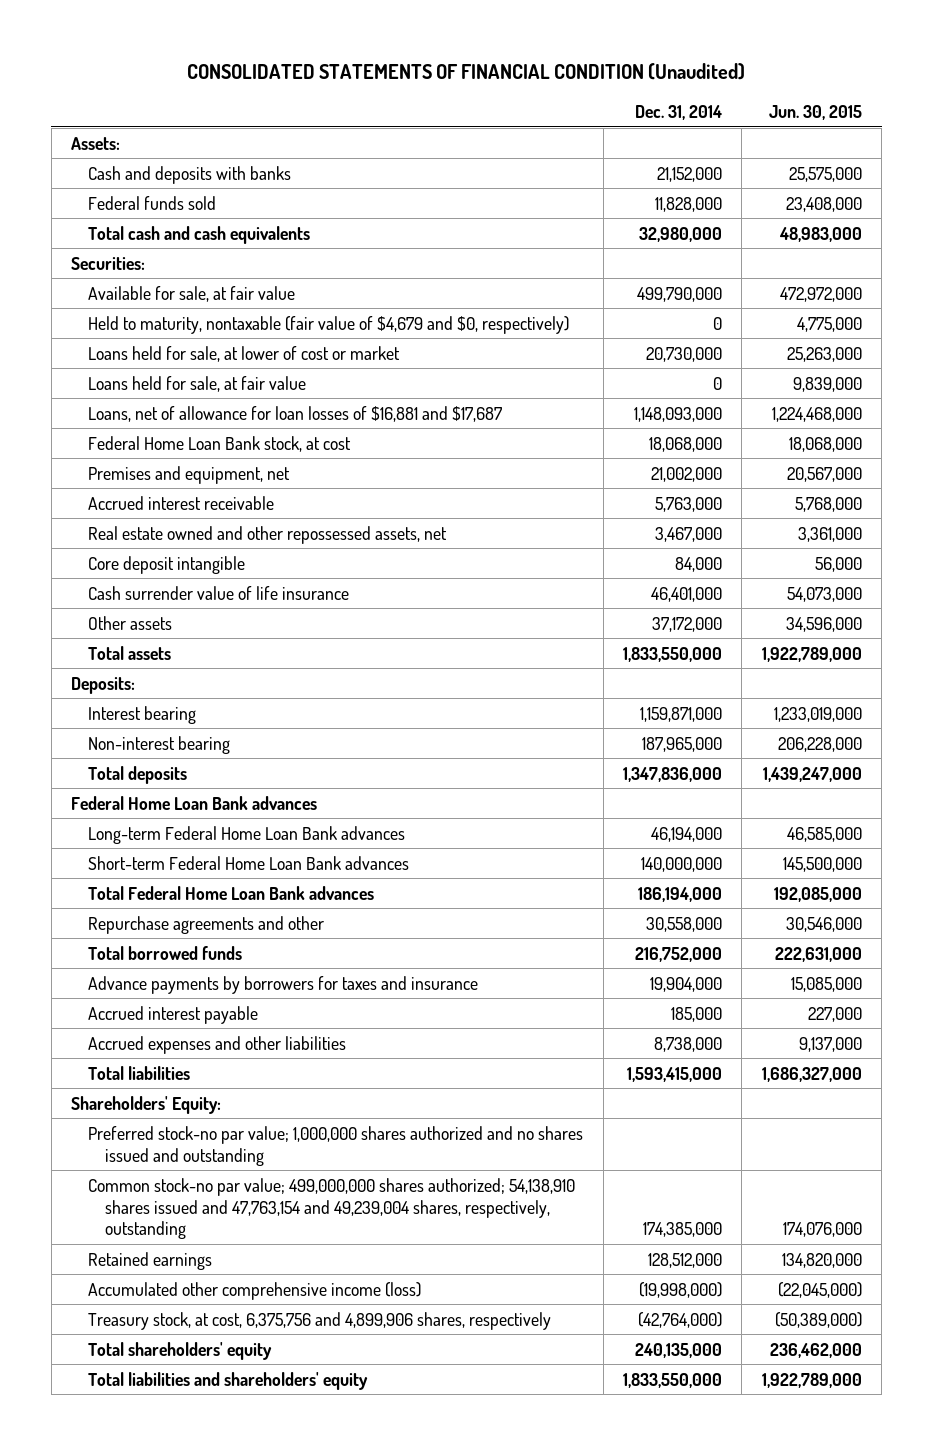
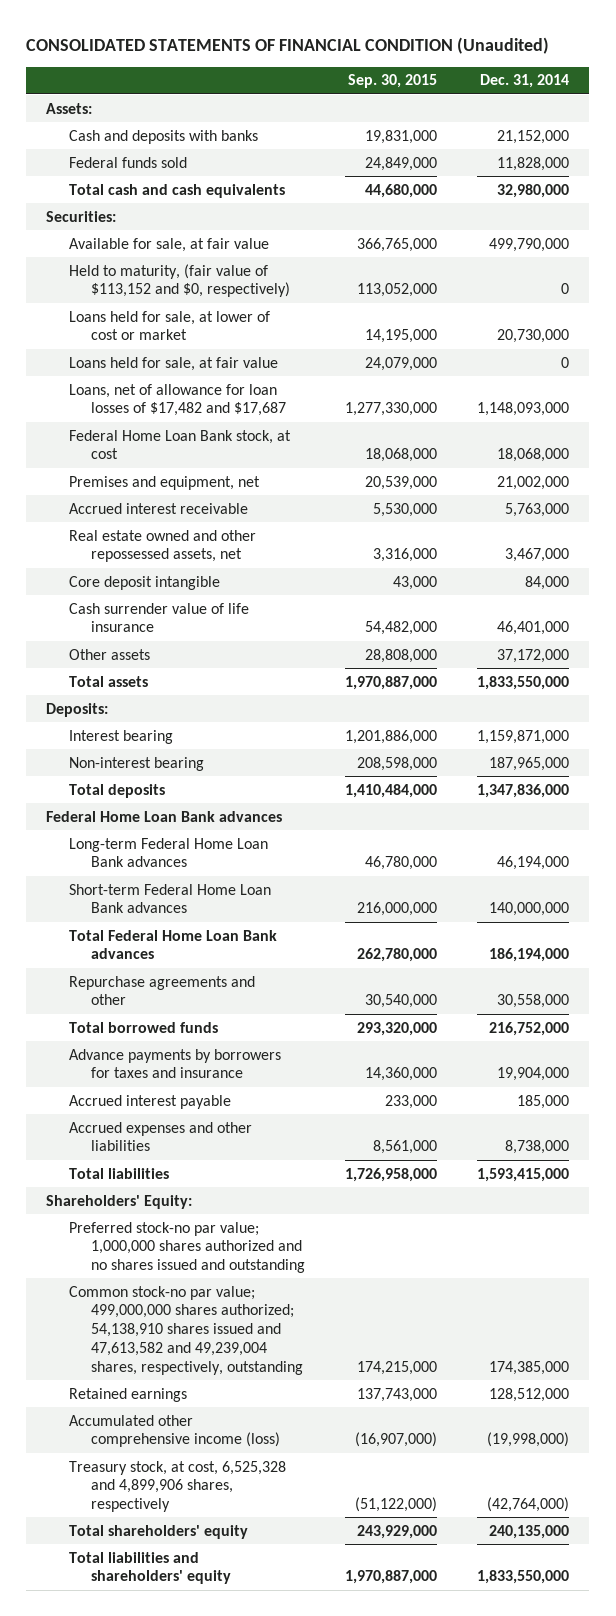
[768,104,862,120] Jun. 30, 2015 -> none
none -> [348,74,438,89] Sep. 30, 2015
[88,315,570,334] Held to maturity, nontaxable (fair value of $4,679 and $0, respectively) -> [68,263,291,298] Held to maturity, (fair value of $113,152 and $0, respectively)
[88,405,503,422] Loans, net of allowance for loan losses of $16,881 and $17,687 -> [68,383,287,417] Loans, net of allowance for loan losses of $17,482 and $17,687
[88,1177,576,1240] Common stock-no par value; 499,000,000 shares authorized; 54,138,910 shares issued and 47,763,154 and 49,239,004 shares, respectively, outstanding -> [68,1285,304,1375] Common stock-no par value; 499,000,000 shares authorized; 54,138,910 shares issued and 47,613,582 and 49,239,004 shares, respectively, outstanding
[88,1311,552,1330] Treasury stock, at cost, 6,375,756 and 4,899,906 shares, respectively -> [68,1460,286,1513] Treasury stock, at cost, 6,525,328 and 4,899,906 shares, respectively

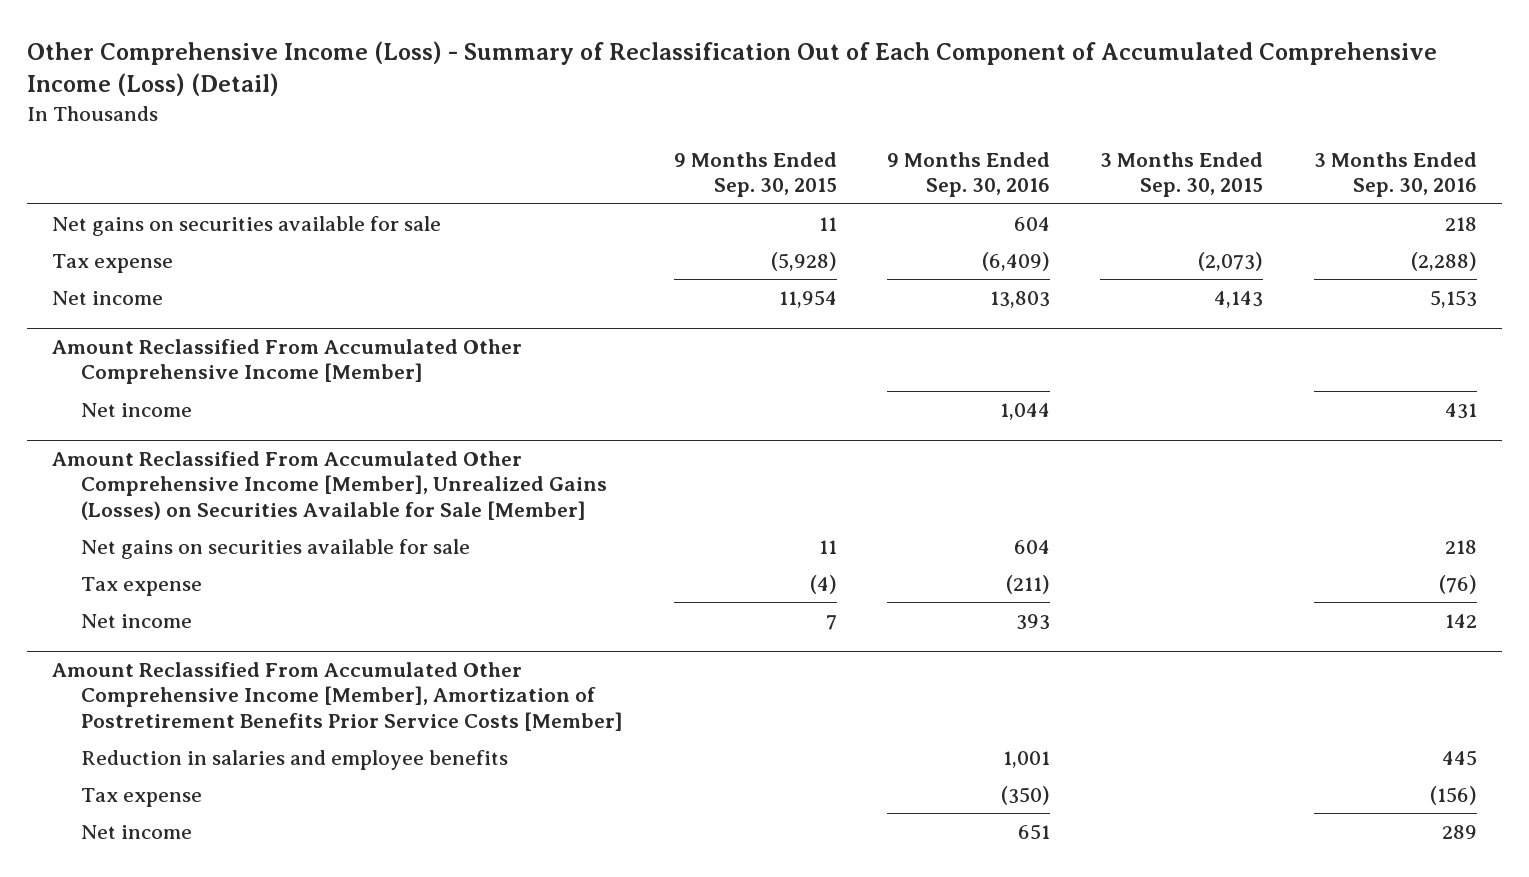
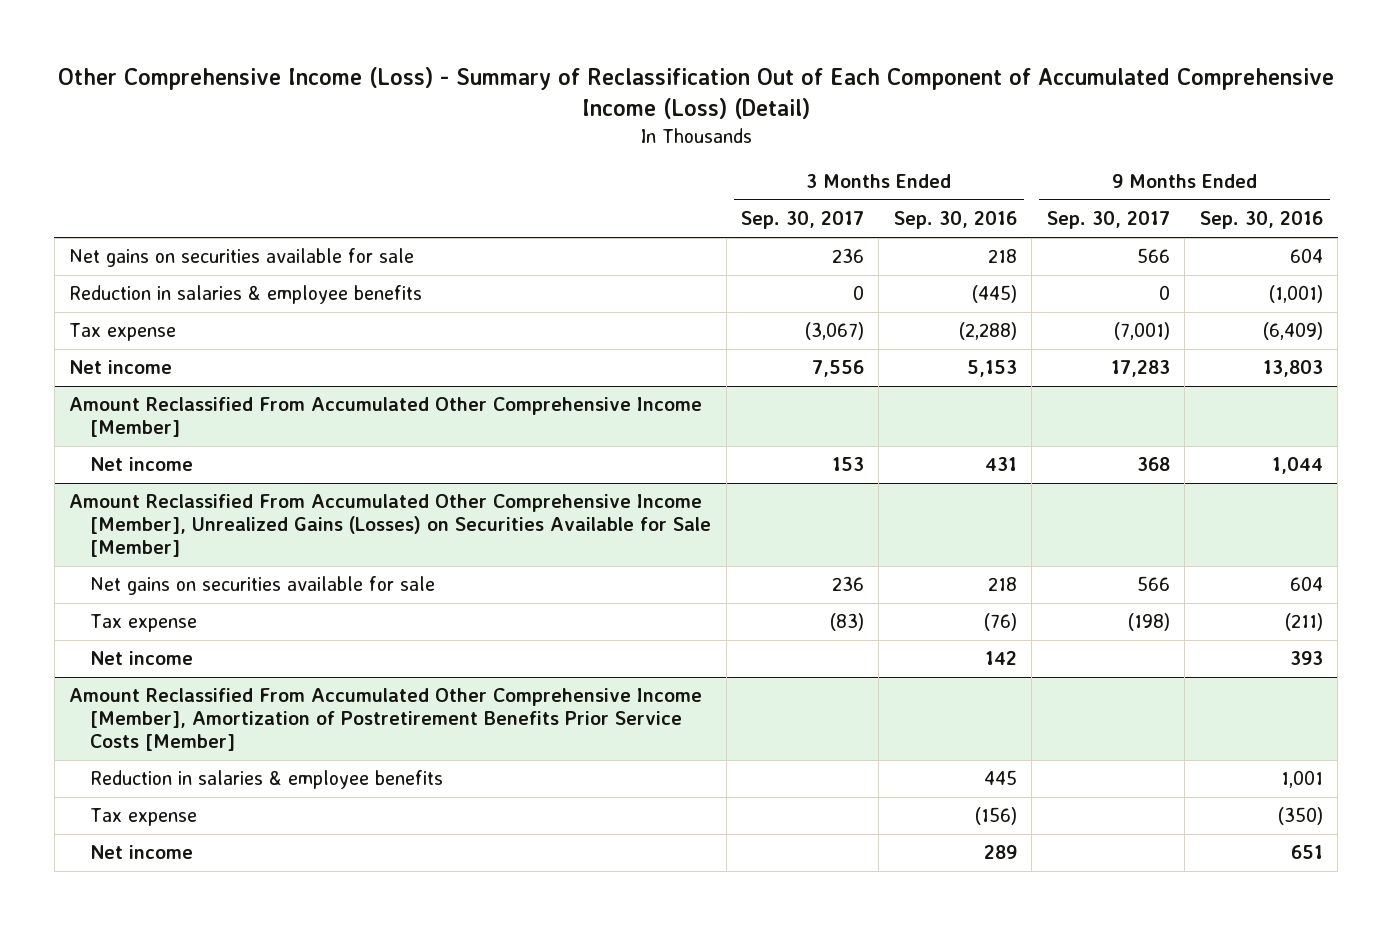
[673,152,837,198] 9 Months Ended Sep. 30, 2015 -> none
[1100,152,1264,198] 3 Months Ended Sep. 30, 2015 -> none
none -> [741,211,865,230] Sep. 30, 2017
none -> [1046,211,1170,230] Sep. 30, 2017
none -> [68,285,422,305] Reduction in salaries & employee benefits
[81,749,509,770] Reduction in salaries and employee benefits -> [90,770,444,790] Reduction in salaries & employee benefits

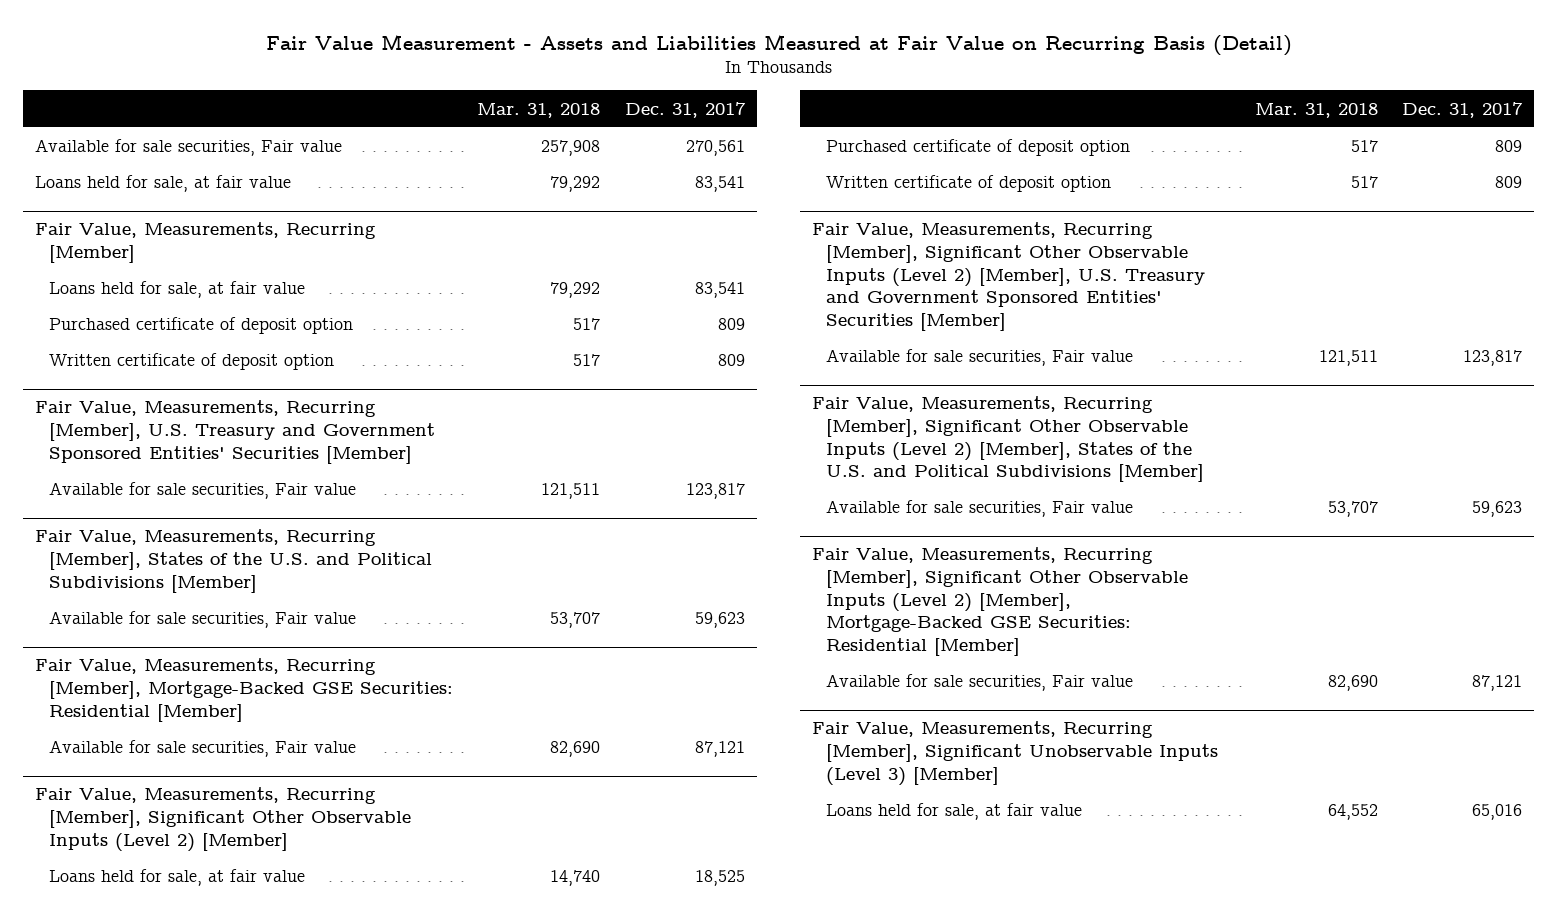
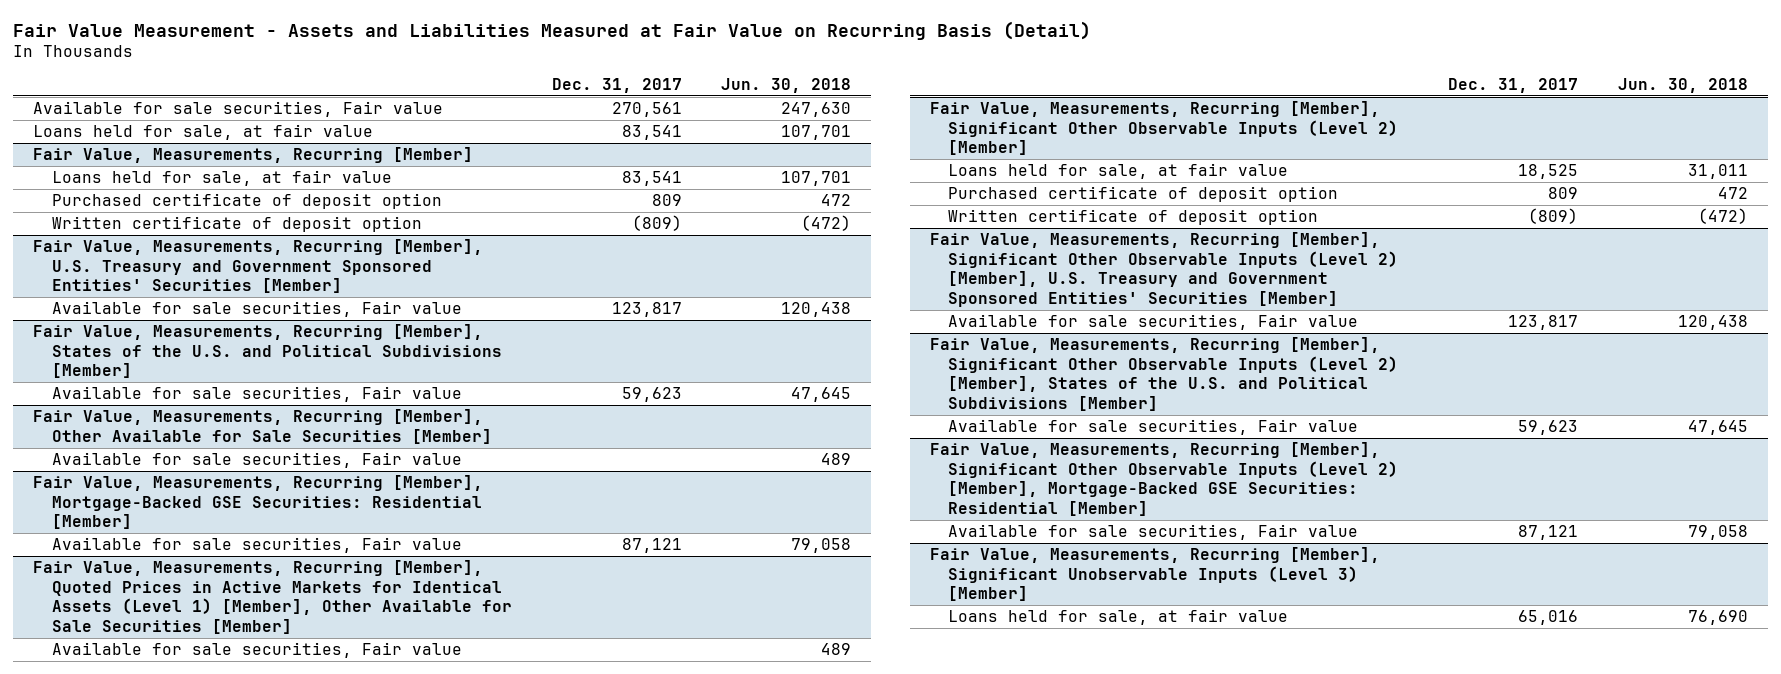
[477,102,601,118] Mar. 31, 2018 -> none
none -> [721,77,852,93] Jun. 30, 2018
[717,354,745,367] 809 -> [631,215,682,232] (809)
none -> [32,409,492,444] Fair Value, Measurements, Recurring [Member], Other Available for Sale Securities [Member]
none -> [51,452,462,469] Available for sale securities, Fair value
none -> [32,560,512,634] Fair Value, Measurements, Recurring [Member], Quoted Prices in Active Markets for Identical Assets (Level 1) [Member], Other Available for Sale Securities [Member]
none -> [51,642,462,659] Available for sale securities, Fair value
[1495,176,1523,189] 809 -> [1528,208,1579,225] (809)

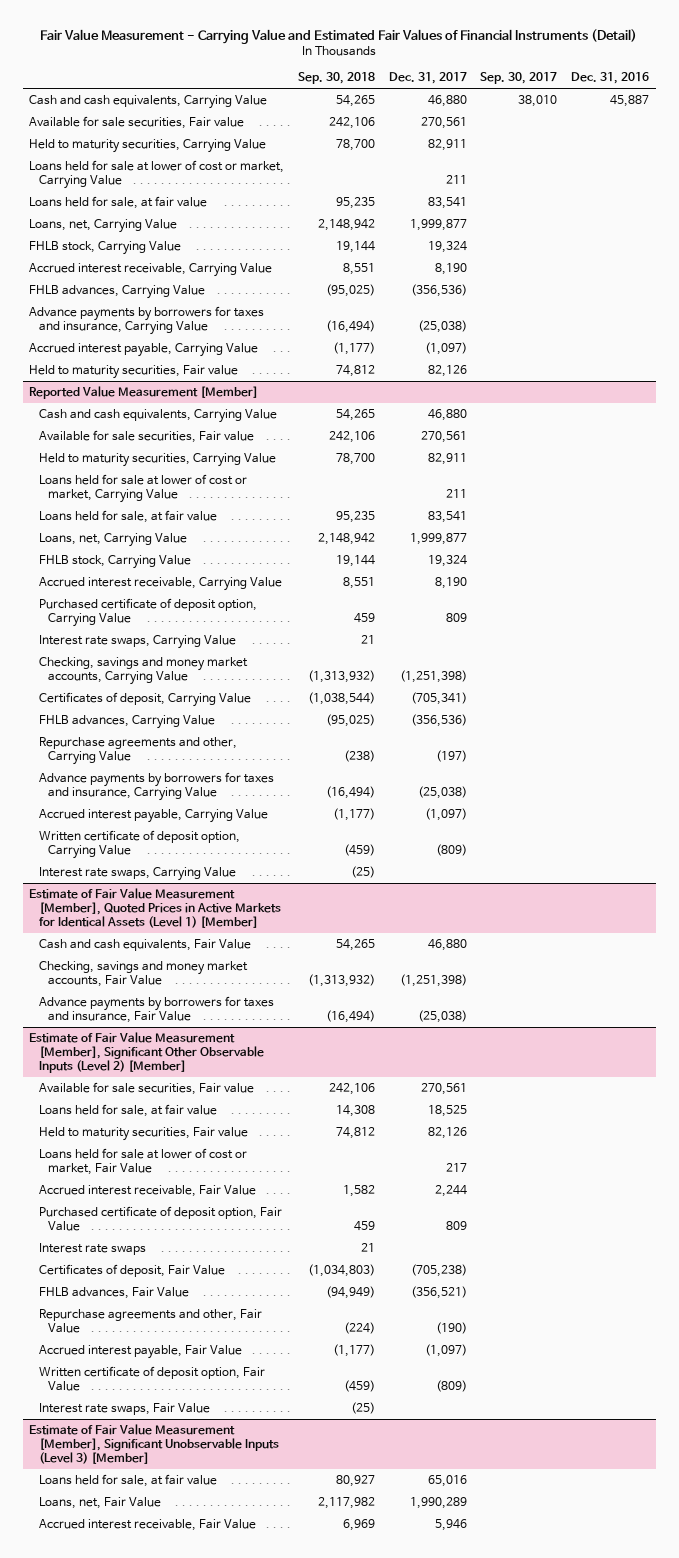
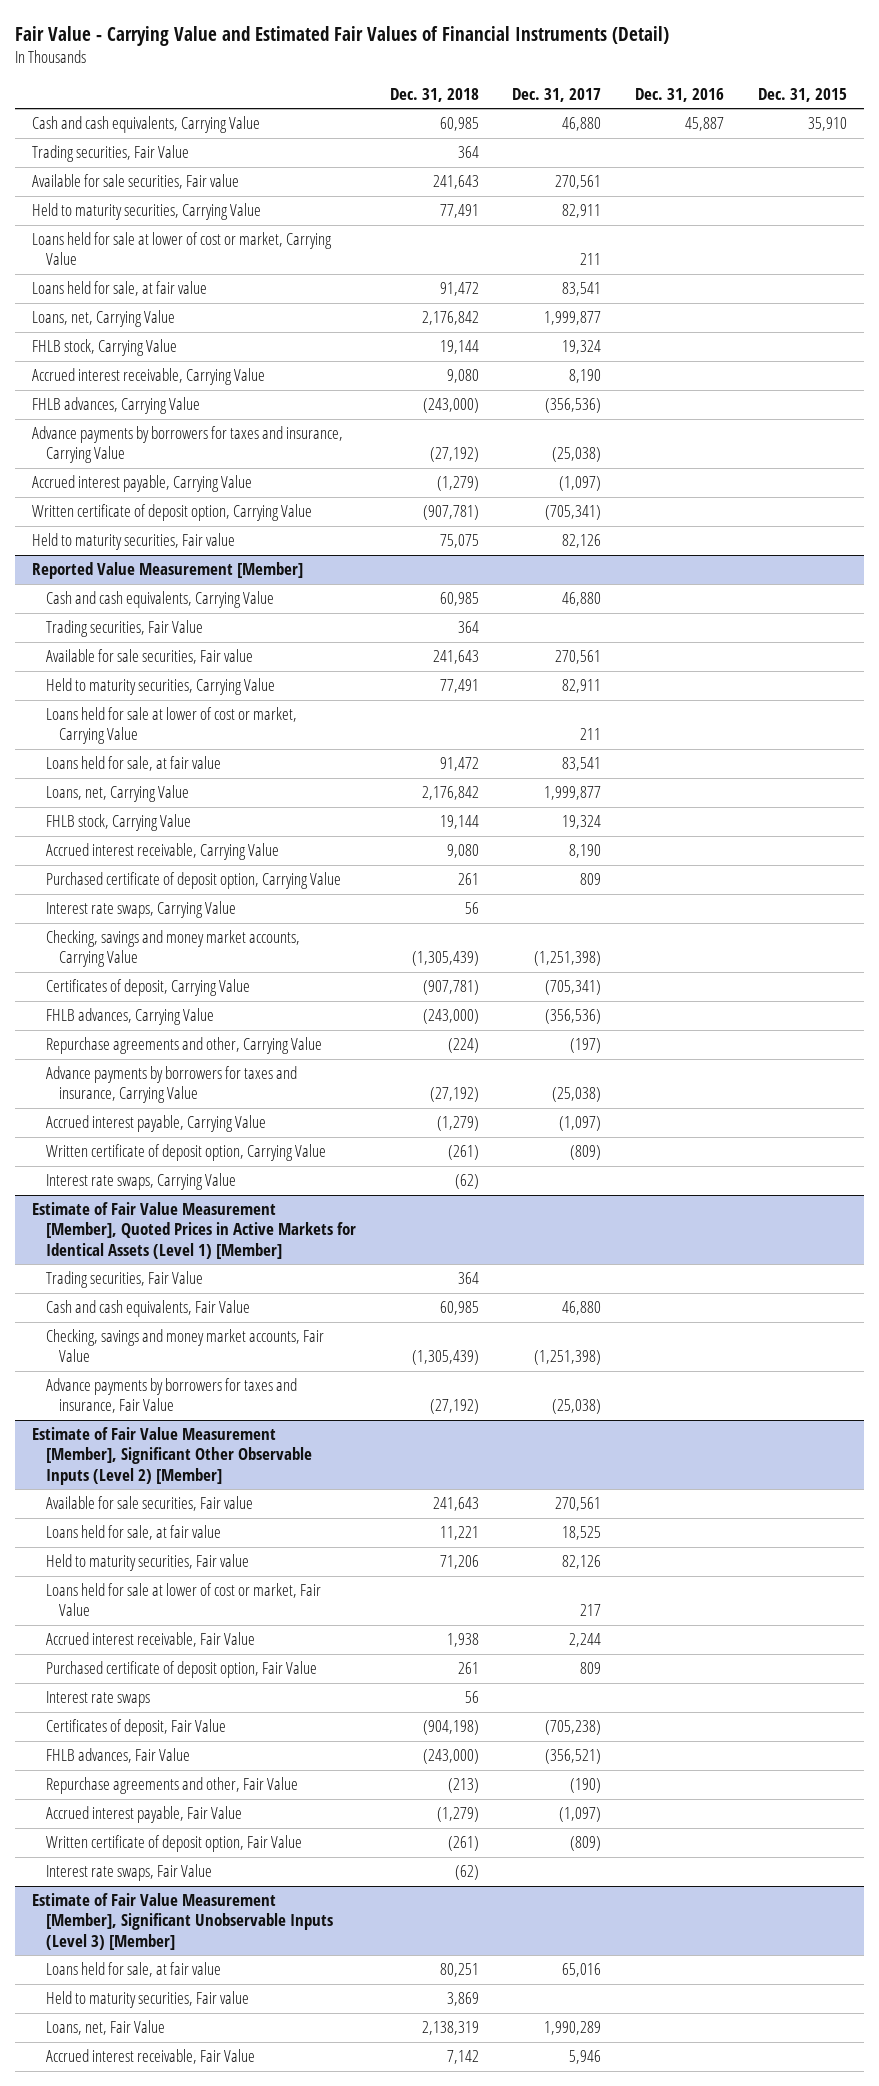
[40,29,638,45] Fair Value Measurement - Carrying Value and Estimated Fair Values of Financial Instruments (Detail) -> [15,25,670,46] Fair Value - Carrying Value and Estimated Fair Values of Financial Instruments (Detail)
[298,72,376,85] Sep. 30, 2018 -> none
[480,72,558,85] Sep. 30, 2017 -> none
none -> [389,87,479,102] Dec. 31, 2018
none -> [757,87,847,102] Dec. 31, 2015
none -> [32,145,190,163] Trading securities, Fair Value
none -> [32,504,313,522] Written certificate of deposit option, Carrying Value
none -> [45,620,203,638] Trading securities, Fair Value
none -> [45,1271,203,1289] Trading securities, Fair Value
none -> [45,1991,249,2009] Held to maturity securities, Fair value

